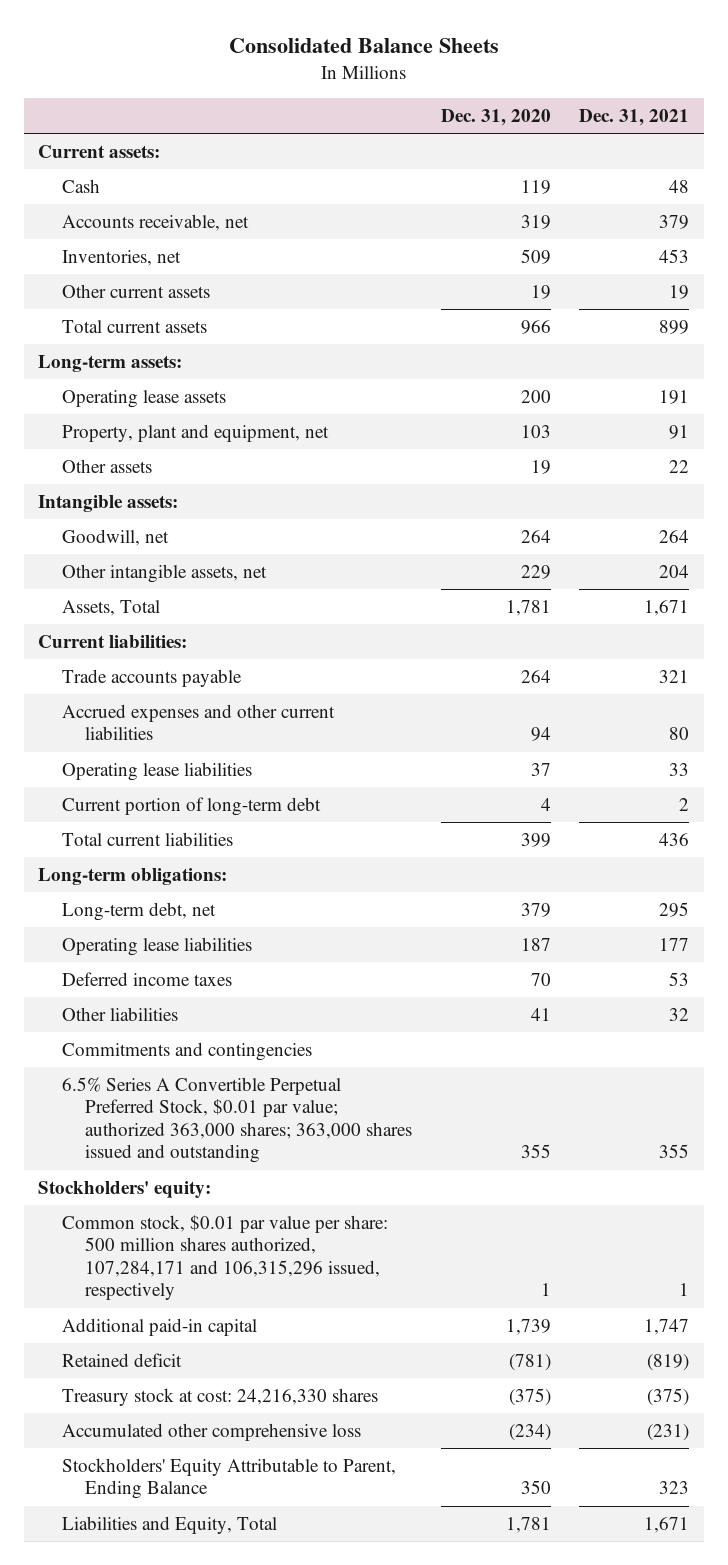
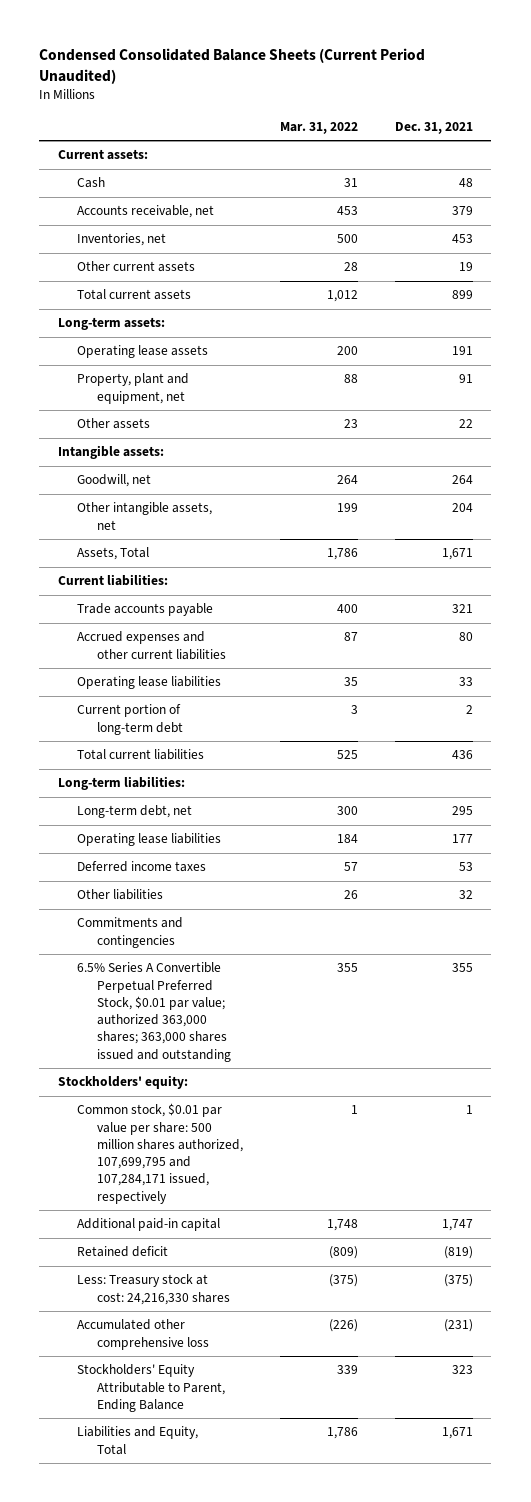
[228,38,499,54] Consolidated Balance Sheets -> [39,48,426,85] Condensed Consolidated Balance Sheets (Current Period Unaudited)
[440,108,551,126] Dec. 31, 2020 -> none
none -> [279,121,358,134] Mar. 31, 2022
[38,867,228,885] Long-term obligations: -> [57,776,185,791] Long-term liabilities:
[61,1214,388,1301] Common stock, $0.01 par value per share: 500 million shares authorized, 107,284,171 and 106,315,296 issued, respectively -> [77,1103,243,1204] Common stock, $0.01 par value per share: 500 million shares authorized, 107,699,795 and 107,284,171 issued, respectively
[61,1387,378,1406] Treasury stock at cost: 24,216,330 shares -> [77,1274,230,1305] Less: Treasury stock at cost: 24,216,330 shares

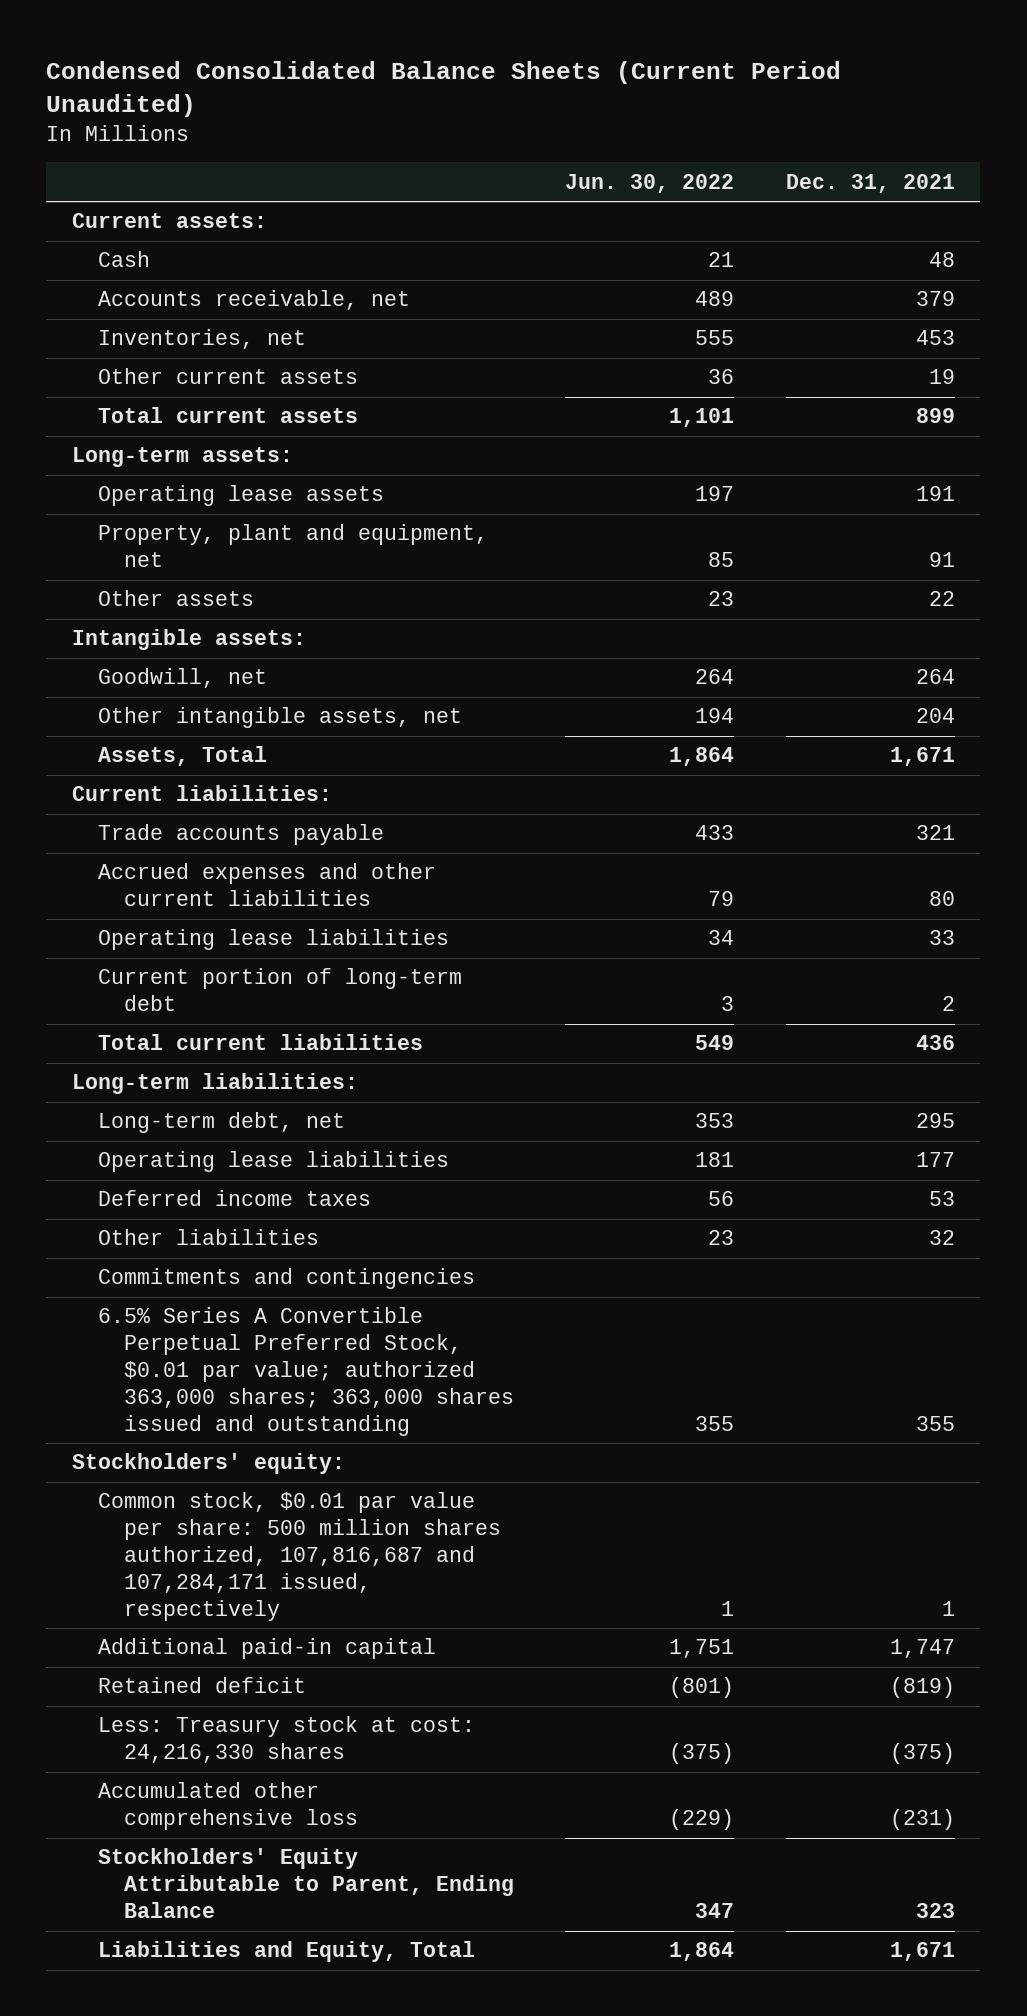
[279,121,358,134] Mar. 31, 2022 -> none
none -> [565,173,735,193] Jun. 30, 2022
[77,1103,243,1204] Common stock, $0.01 par value per share: 500 million shares authorized, 107,699,795 and 107,284,171 issued, respectively -> [98,1492,502,1622] Common stock, $0.01 par value per share: 500 million shares authorized, 107,816,687 and 107,284,171 issued, respectively

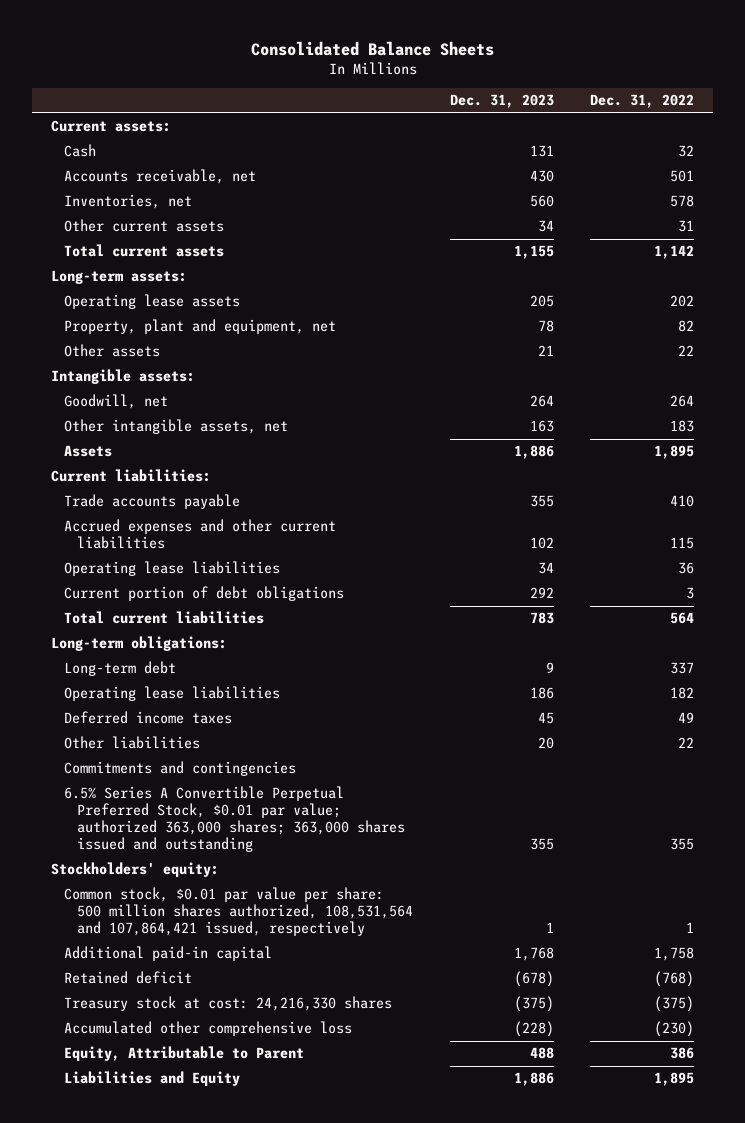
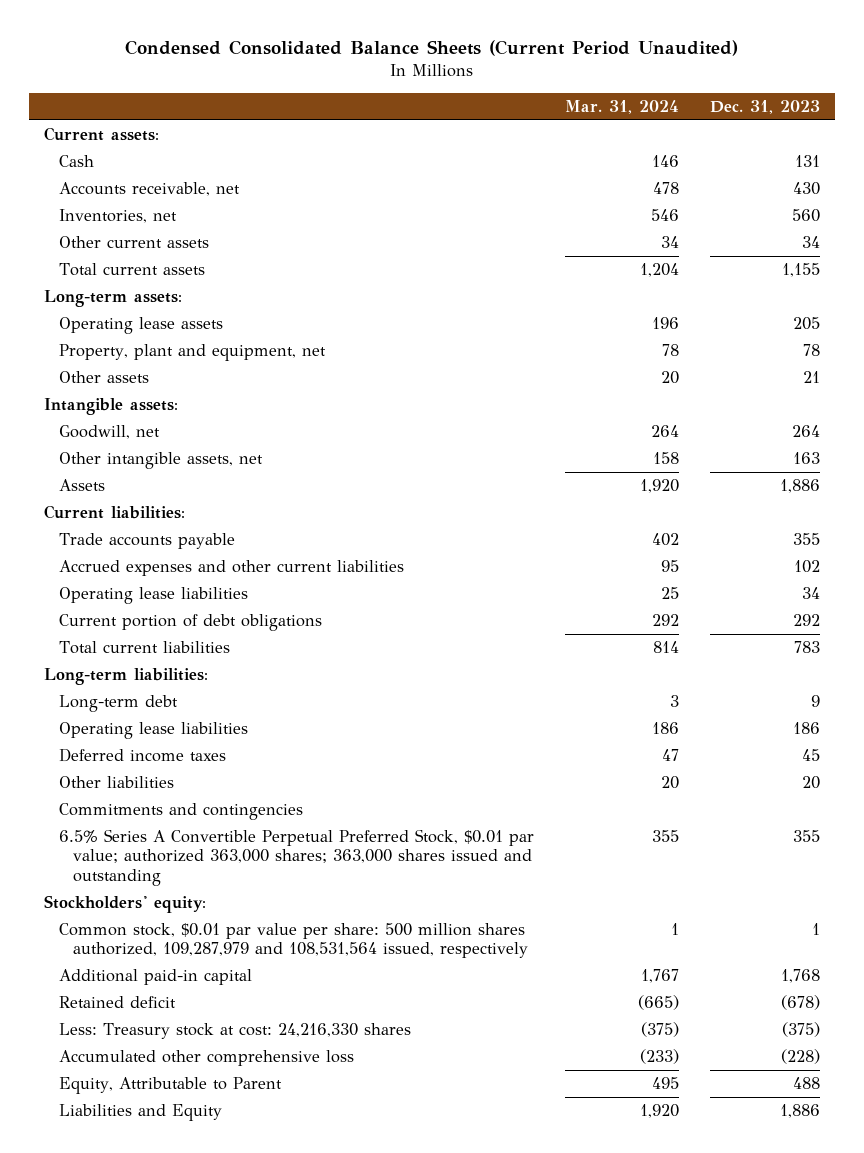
[250,40,494,56] Consolidated Balance Sheets -> [124,40,738,57] Condensed Consolidated Balance Sheets (Current Period Unaudited)
[590,94,695,109] Dec. 31, 2022 -> none
none -> [564,99,679,114] Mar. 31, 2024
[50,636,227,652] Long-term obligations: -> [44,668,209,686] Long-term liabilities:
[64,887,414,937] Common stock, $0.01 par value per share: 500 million shares authorized, 108,531,564 and 107,864,421 issued, respectively -> [58,923,529,959] Common stock, $0.01 par value per share: 500 million shares authorized, 109,287,979 and 108,531,564 issued, respectively
[64,996,393,1012] Treasury stock at cost: 24,216,330 shares -> [58,1023,411,1040] Less: Treasury stock at cost: 24,216,330 shares

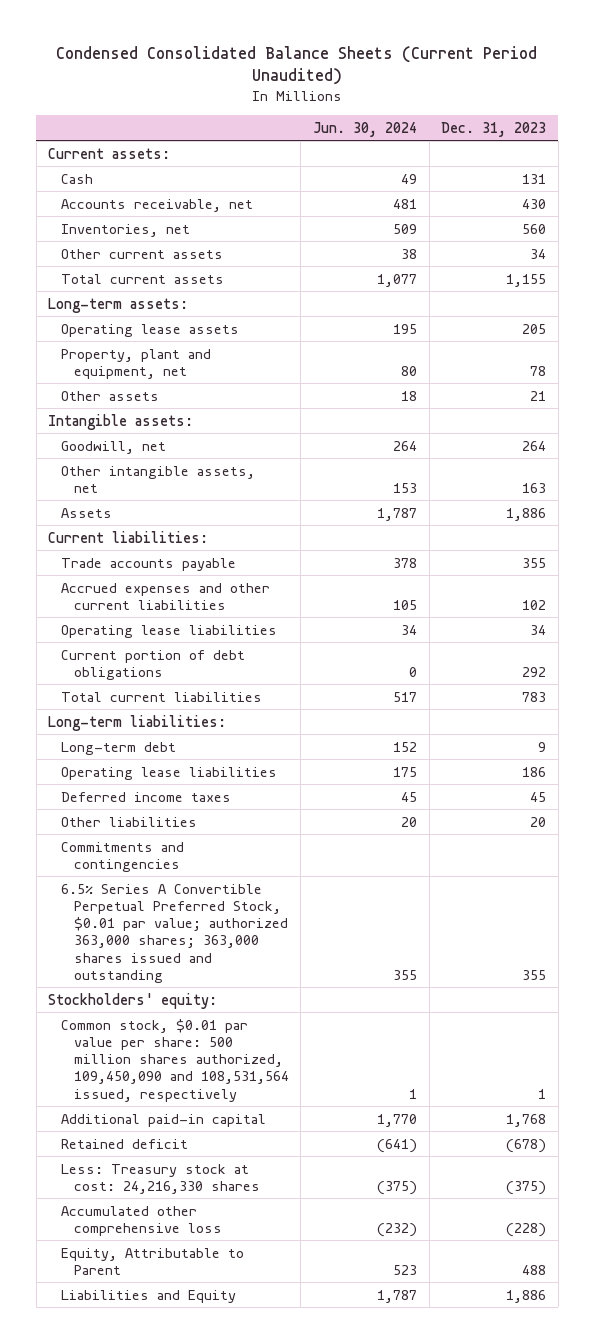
[564,99,679,114] Mar. 31, 2024 -> none
none -> [312,121,417,137] Jun. 30, 2024
[58,923,529,959] Common stock, $0.01 par value per share: 500 million shares authorized, 109,287,979 and 108,531,564 issued, respectively -> [60,1018,289,1102] Common stock, $0.01 par value per share: 500 million shares authorized, 109,450,090 and 108,531,564 issued, respectively

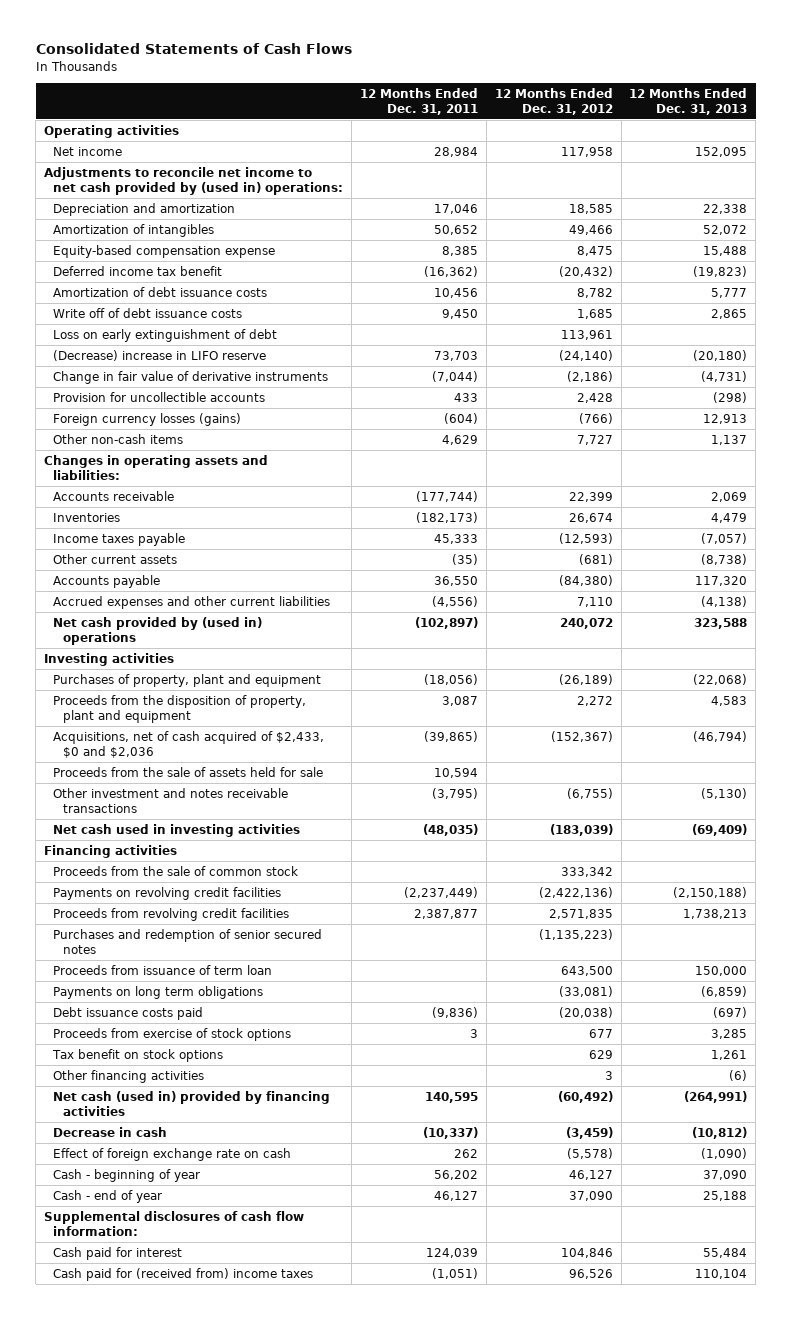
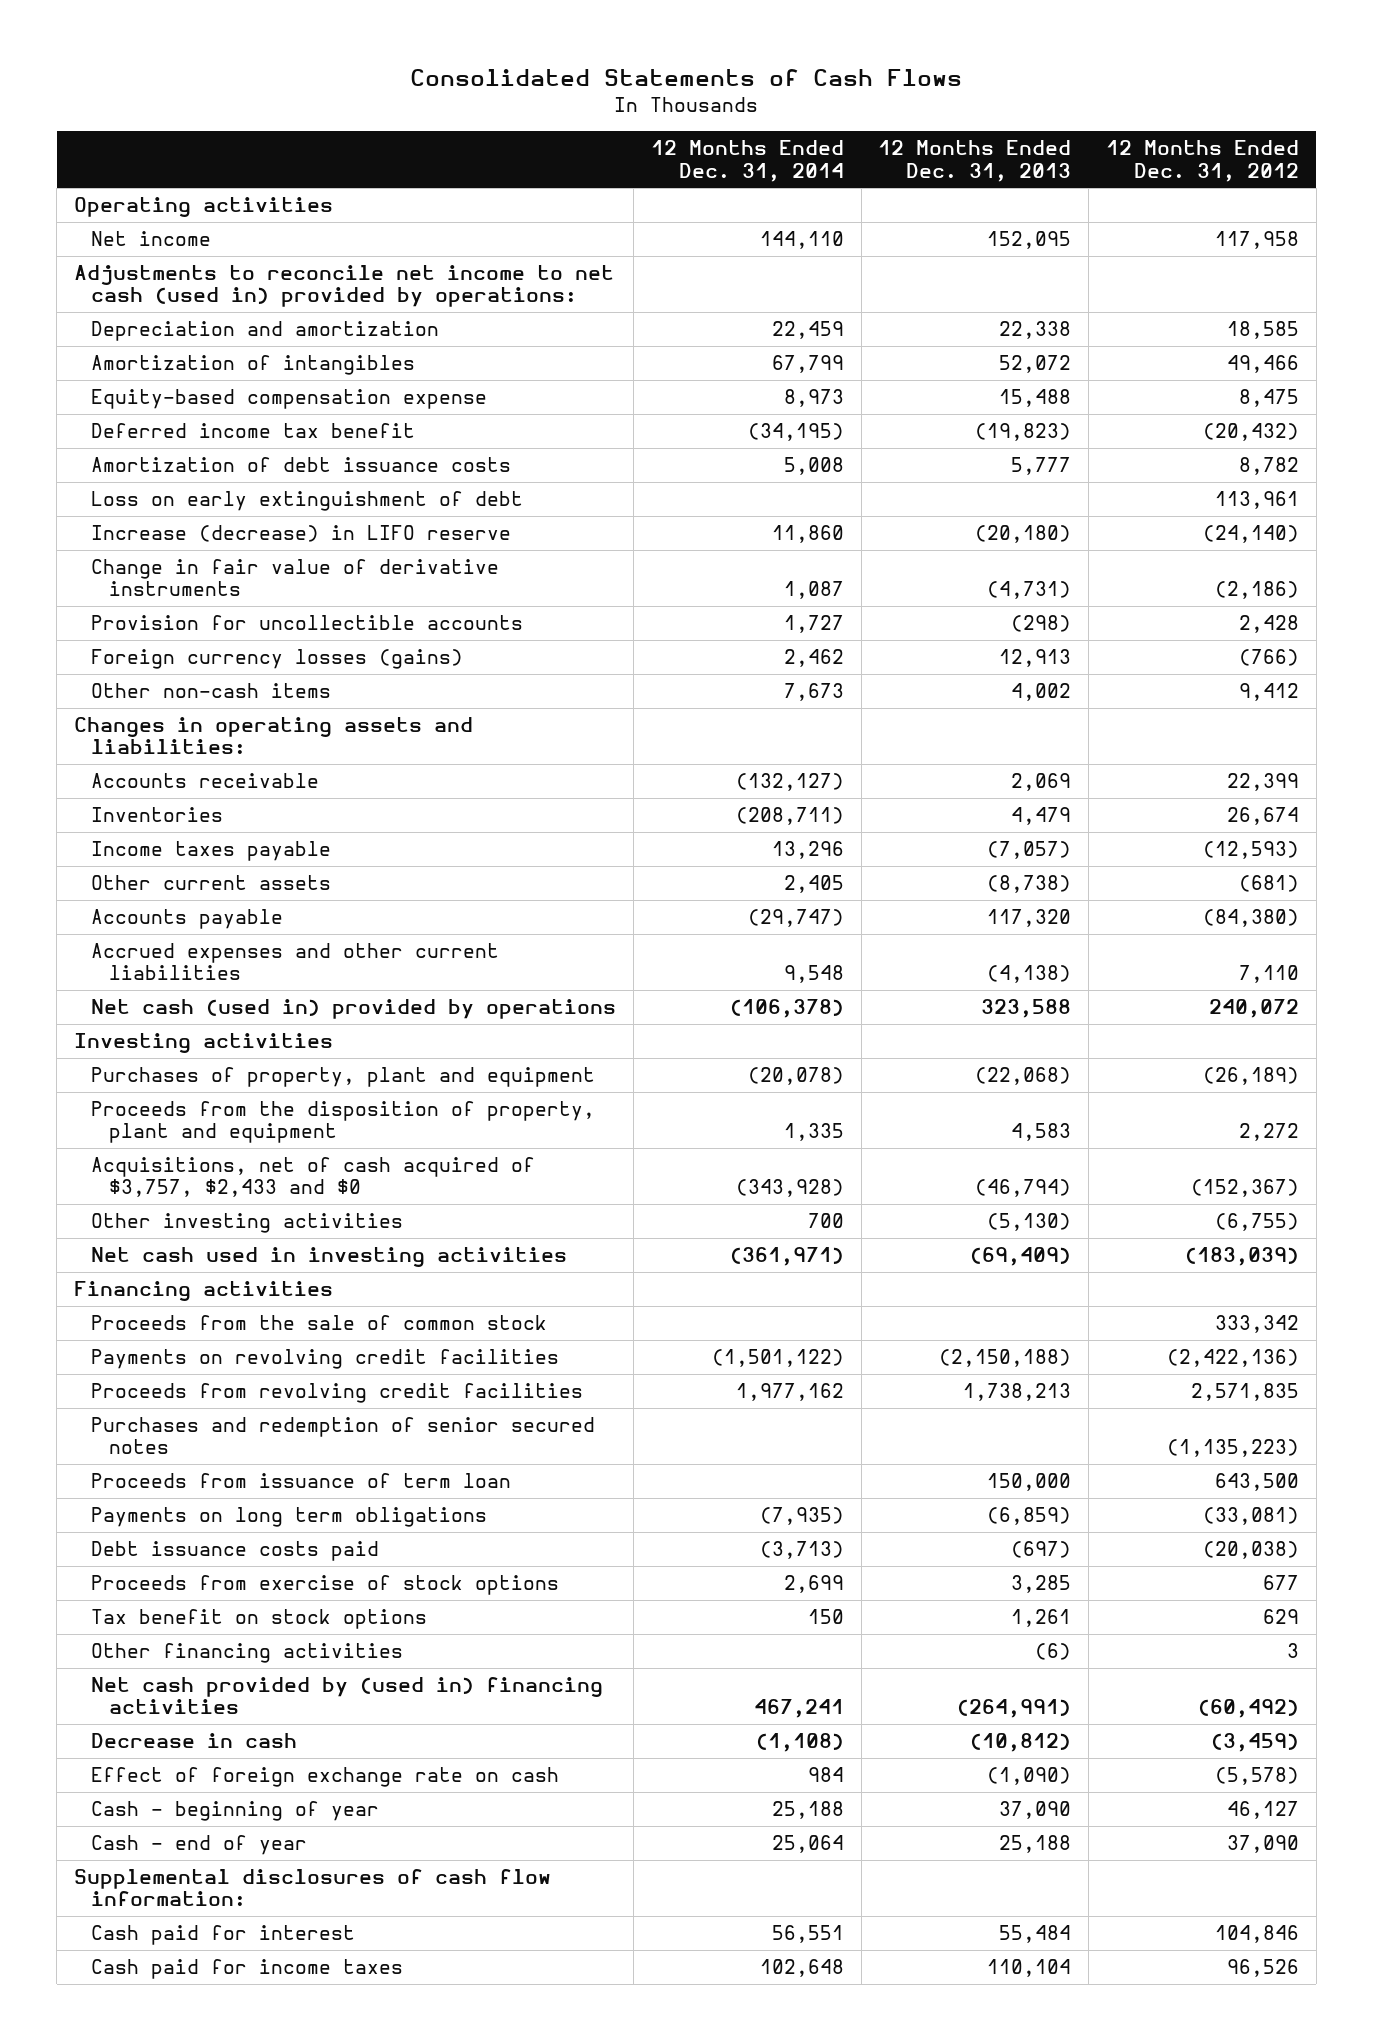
[360,87,479,115] 12 Months Ended Dec. 31, 2011 -> none
none -> [650,140,844,182] 12 Months Ended Dec. 31, 2014
[43,166,344,196] Adjustments to reconcile net income to net cash provided by (used in) operations: -> [73,265,614,308] Adjustments to reconcile net income to net cash (used in) provided by operations:
[53,307,243,318] Write off of debt issuance costs -> none
[53,349,267,361] (Decrease) increase in LIFO reserve -> [91,525,512,543] Increase (decrease) in LIFO reserve
[576,434,613,445] 7,727 -> [1238,683,1299,702] 9,412
[711,434,748,445] 1,137 -> [1011,683,1072,702] 4,002
[53,616,263,646] Net cash provided by (used in) operations -> [91,999,617,1020] Net cash (used in) provided by operations
[53,766,324,777] Proceeds from the sale of assets held for sale -> none
[53,730,325,759] Acquisitions, net of cash acquired of $2,433, $0 and $2,036 -> [91,1157,536,1198] Acquisitions, net of cash acquired of $3,757, $2,433 and $0
[53,787,289,814] Other investment and notes receivable transactions -> [91,1213,404,1234] Other investing activities
[53,1090,331,1117] Net cash (used in) provided by financing activities -> [91,1677,604,1715] Net cash provided by (used in) financing activities
[53,1267,314,1281] Cash paid for (received from) income taxes -> [91,1959,404,1980] Cash paid for income taxes

